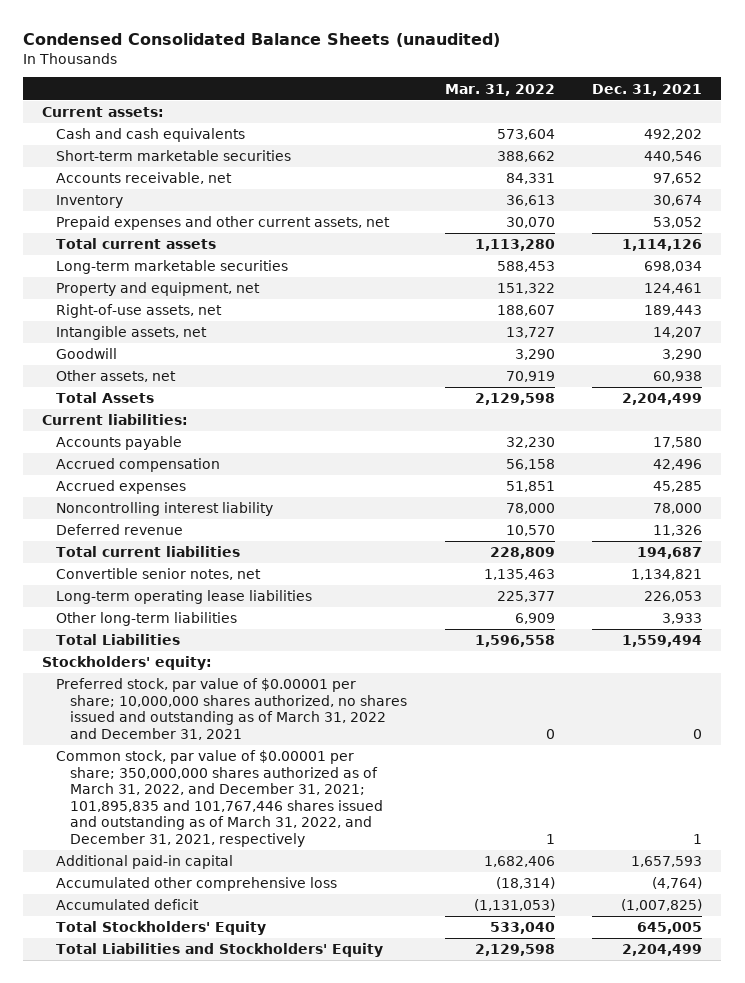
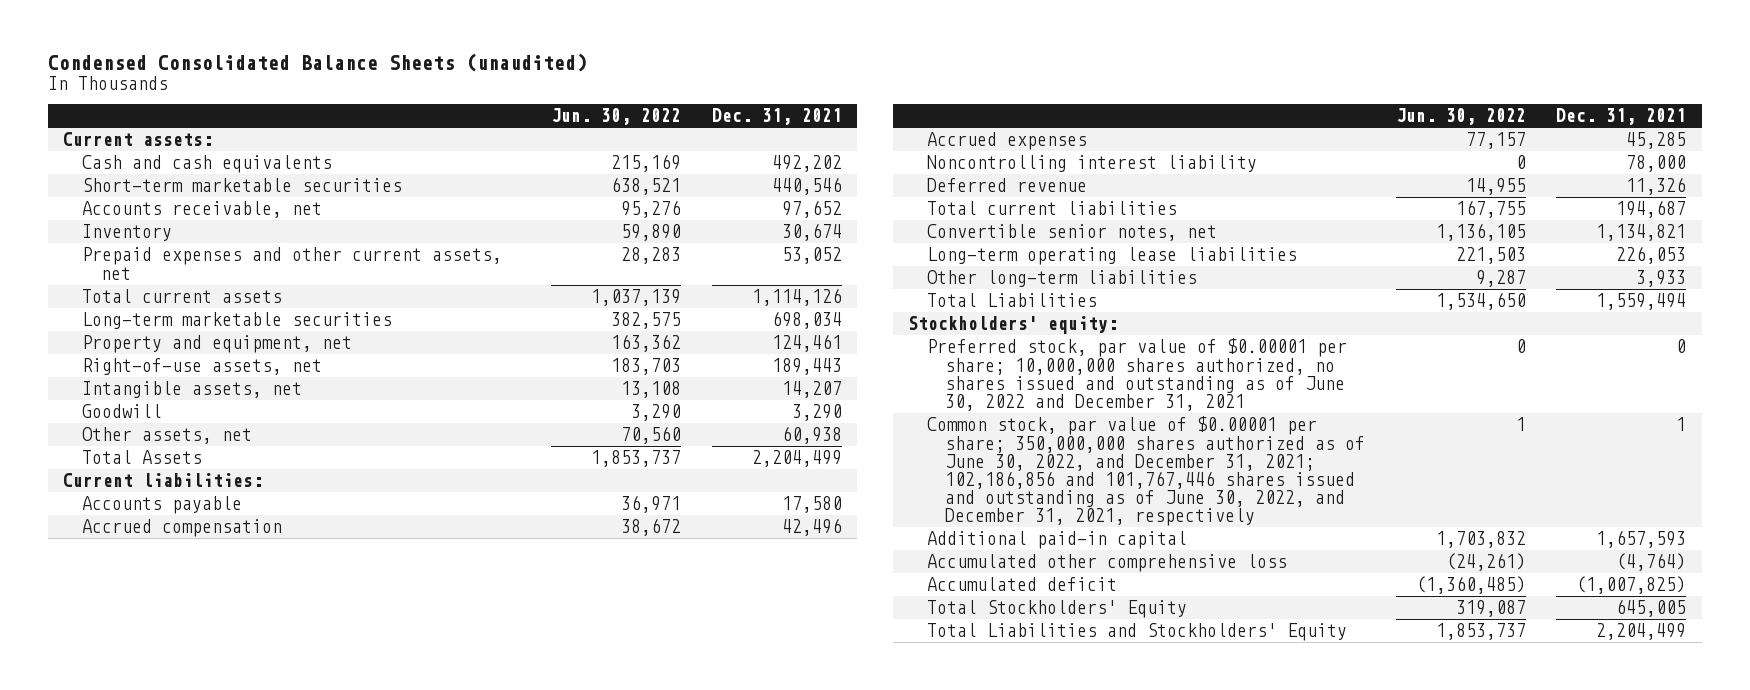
[444,83,555,96] Mar. 31, 2022 -> none
none -> [551,108,682,126] Jun. 30, 2022
[56,678,408,740] Preferred stock, par value of $0.00001 per share; 10,000,000 shares authorized, no shares issued and outstanding as of March 31, 2022 and December 31, 2021 -> [926,338,1347,411] Preferred stock, par value of $0.00001 per share; 10,000,000 shares authorized, no shares issued and outstanding as of June 30, 2022 and December 31, 2021
[56,750,384,847] Common stock, par value of $0.00001 per share; 350,000,000 shares authorized as of March 31, 2022, and December 31, 2021; 101,895,835 and 101,767,446 shares issued and outstanding as of March 31, 2022, and December 31, 2021, respectively -> [926,416,1366,527] Common stock, par value of $0.00001 per share; 350,000,000 shares authorized as of June 30, 2022, and December 31, 2021; 102,186,856 and 101,767,446 shares issued and outstanding as of June 30, 2022, and December 31, 2021, respectively

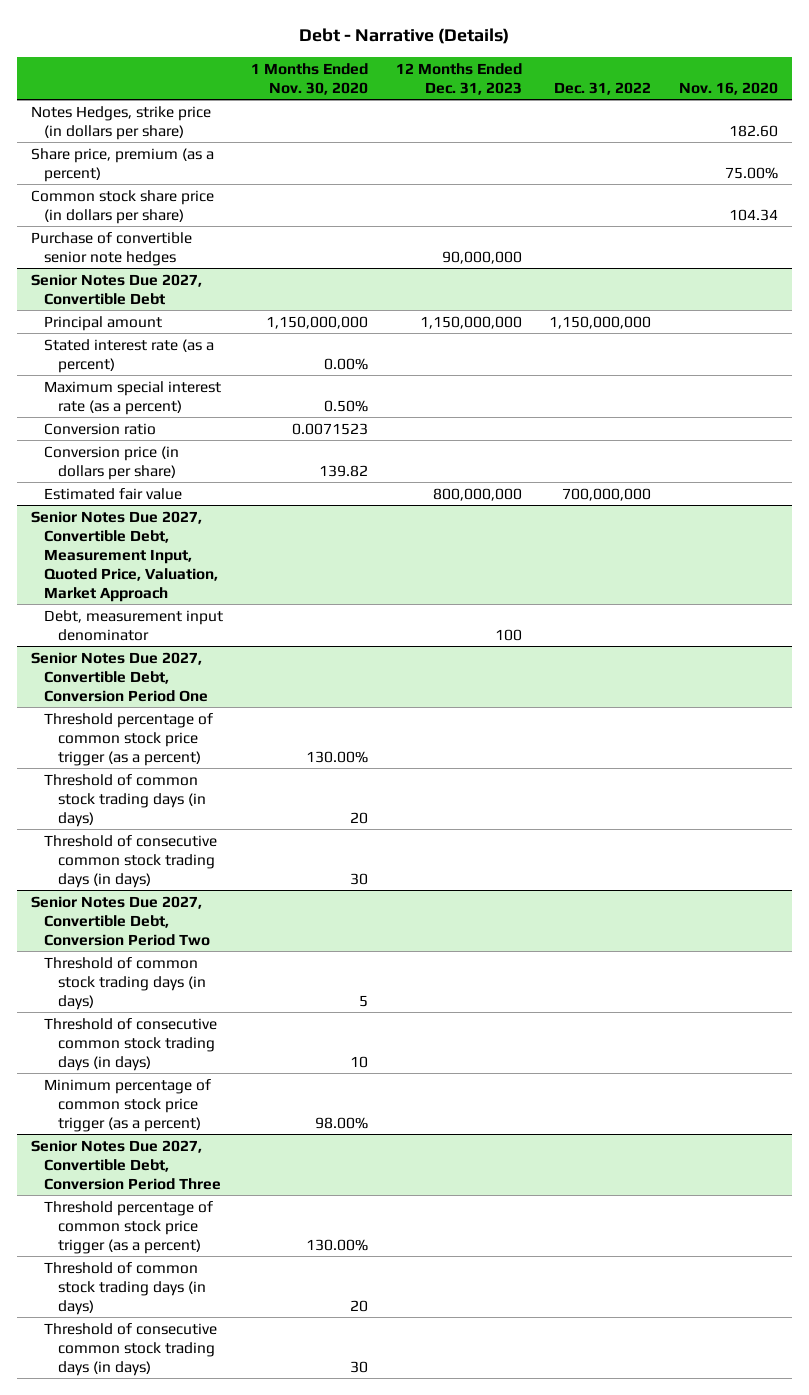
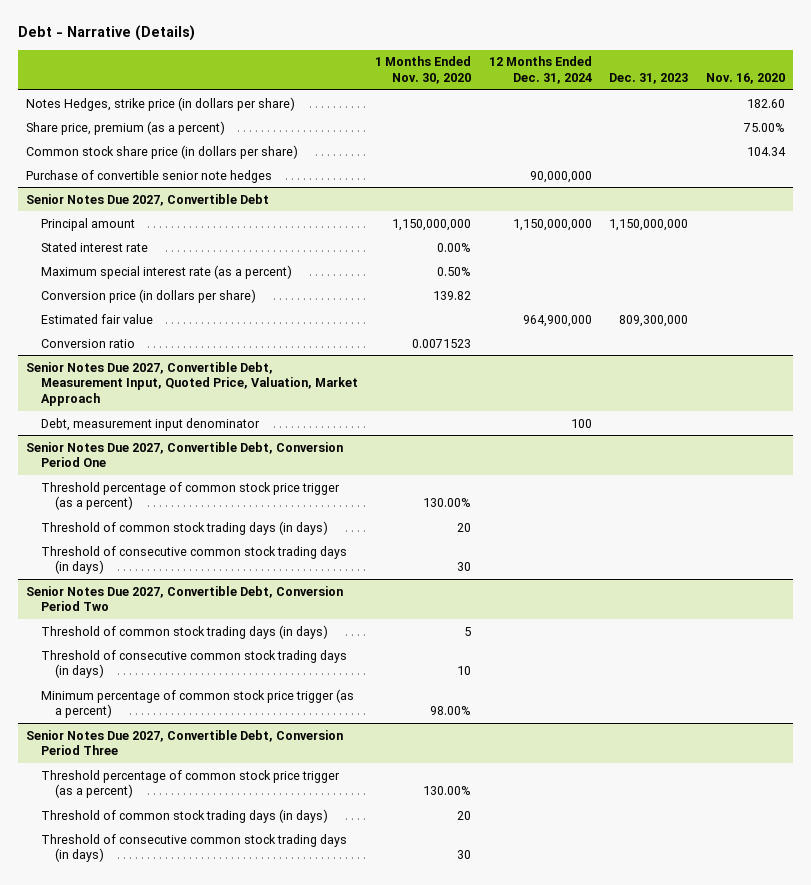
[395,62,522,95] 12 Months Ended Dec. 31, 2023 -> none
[554,81,652,95] Dec. 31, 2022 -> none
none -> [488,56,592,84] 12 Months Ended Dec. 31, 2024
none -> [609,72,689,84] Dec. 31, 2023
[44,338,215,373] Stated interest rate (as a percent) -> [40,241,148,252] Stated interest rate
[44,422,157,435] Conversion ratio -> [40,338,135,348] Conversion ratio

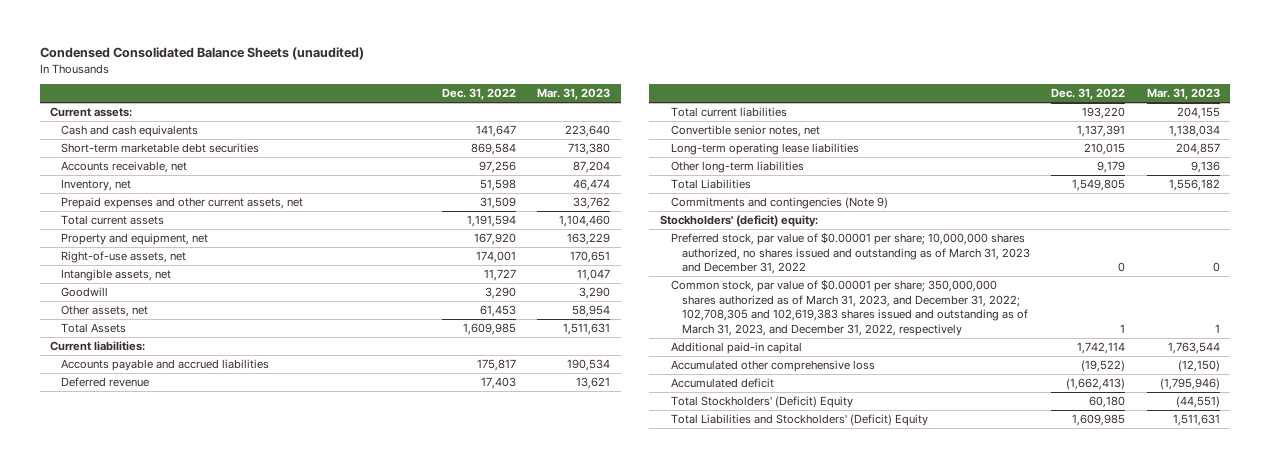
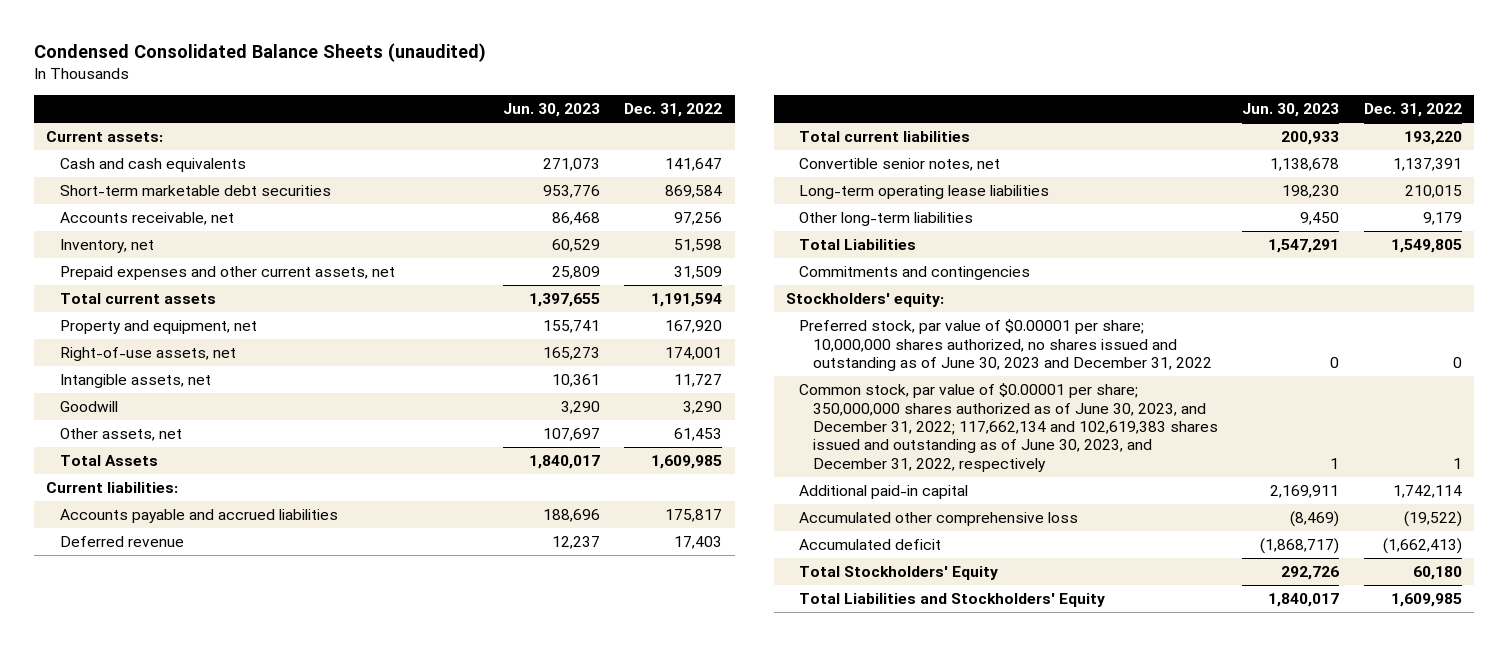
[536,88,610,101] Mar. 31, 2023 -> none
none -> [502,103,600,118] Jun. 30, 2023
[671,196,889,209] Commitments and contingencies (Note 9) -> [799,266,1031,281] Commitments and contingencies
[659,214,818,227] Stockholders' (deficit) equity: -> [785,293,944,308] Stockholders' equity:
[671,231,1031,275] Preferred stock, par value of $0.00001 per share; 10,000,000 shares authorized, no shares issued and outstanding as of March 31, 2023 and December 31, 2022 -> [799,319,1212,371] Preferred stock, par value of $0.00001 per share; 10,000,000 shares authorized, no shares issued and outstanding as of June 30, 2023 and December 31, 2022
[671,278,1029,336] Common stock, par value of $0.00001 per share; 350,000,000 shares authorized as of March 31, 2023, and December 31, 2022; 102,708,305 and 102,619,383 shares issued and outstanding as of March 31, 2023, and December 31, 2022, respectively -> [799,383,1218,472] Common stock, par value of $0.00001 per share; 350,000,000 shares authorized as of June 30, 2023, and December 31, 2022; 117,662,134 and 102,619,383 shares issued and outstanding as of June 30, 2023, and December 31, 2022, respectively
[671,395,854,408] Total Stockholders' (Deficit) Equity -> [799,566,999,581] Total Stockholders' Equity
[671,413,929,426] Total Liabilities and Stockholders' (Deficit) Equity -> [799,593,1106,608] Total Liabilities and Stockholders' Equity

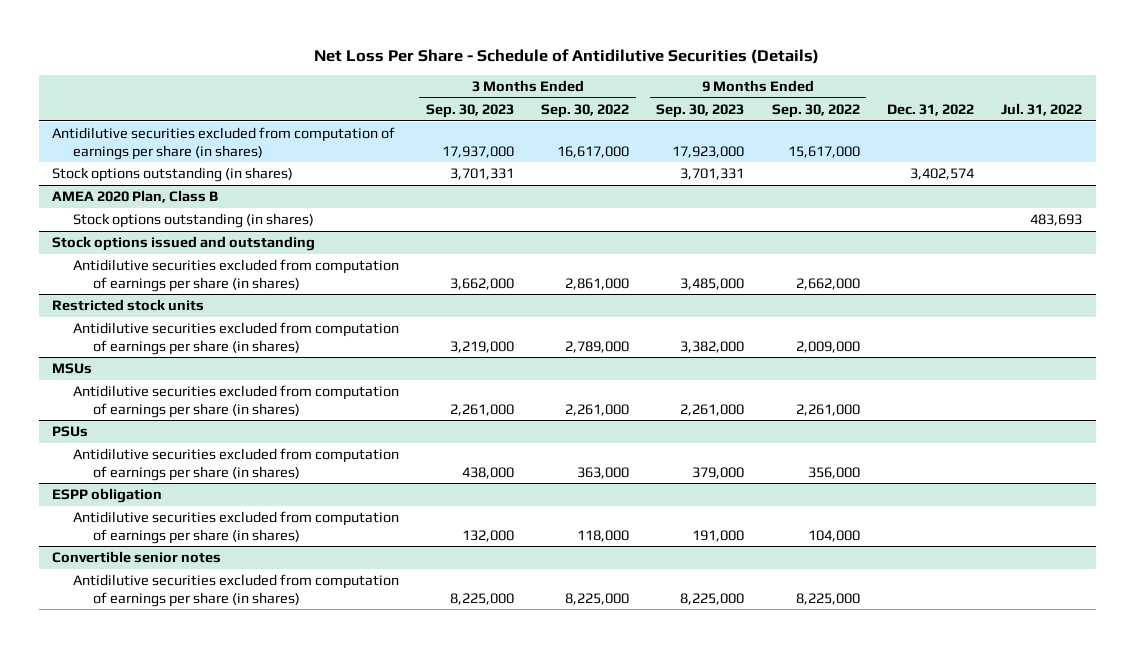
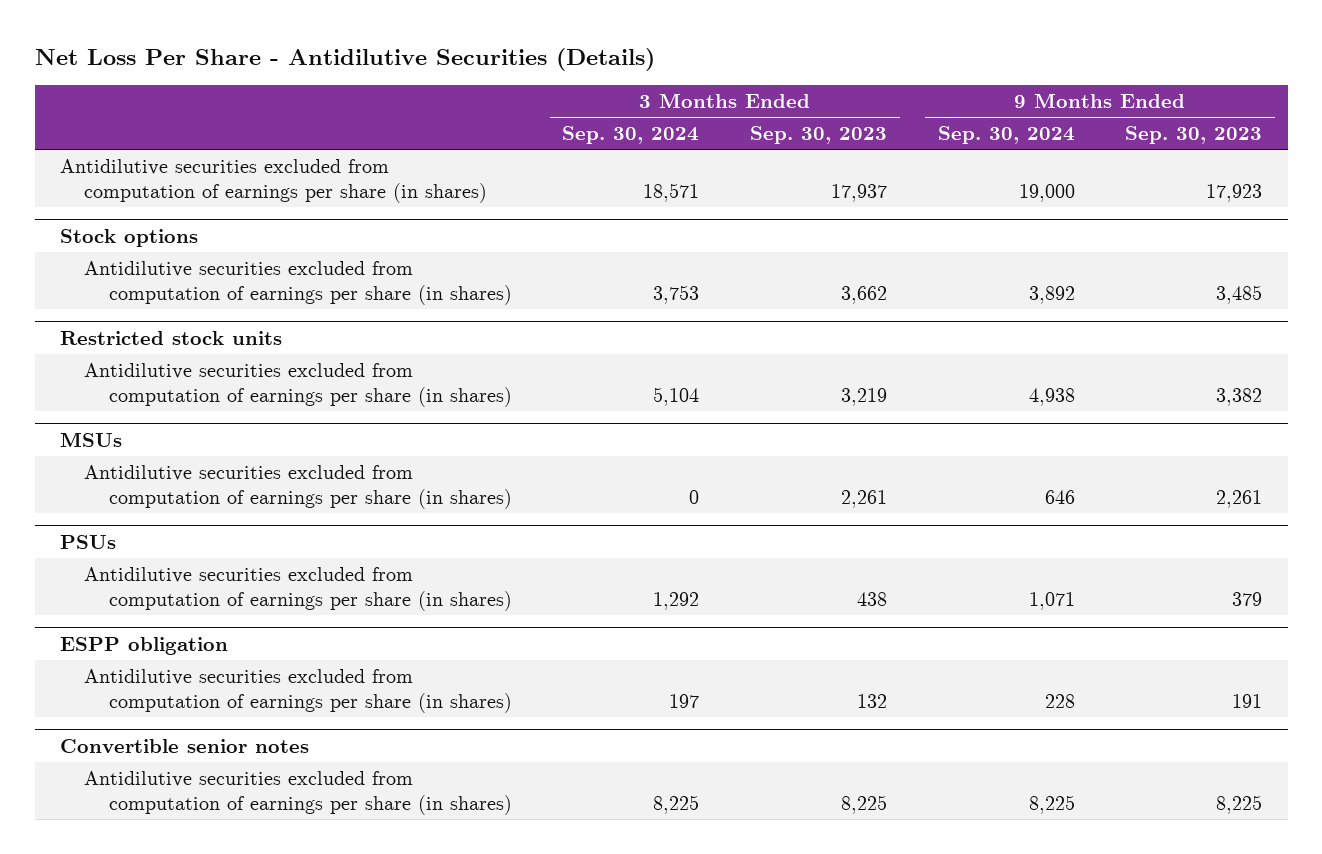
[314,48,820,64] Net Loss Per Share - Schedule of Antidilutive Securities (Details) -> [34,48,655,72] Net Loss Per Share - Antidilutive Securities (Details)
[541,103,630,118] Sep. 30, 2022 -> none
[771,103,860,118] Sep. 30, 2022 -> none
[886,103,974,116] Dec. 31, 2022 -> none
[1001,102,1083,116] Jul. 31, 2022 -> none
none -> [562,125,700,144] Sep. 30, 2024
none -> [937,125,1075,144] Sep. 30, 2024
[52,166,294,182] Stock options outstanding (in shares) -> none
[52,189,219,203] AMEA 2020 Plan, Class B -> none
[72,212,314,228] Stock options outstanding (in shares) -> none
[441,145,514,158] 17,937,000 -> [830,184,887,203] 17,937
[672,145,745,158] 17,923,000 -> [1206,184,1263,203] 17,923
[52,235,316,251] Stock options issued and outstanding -> [60,228,199,247] Stock options
[449,277,514,290] 3,662,000 -> [840,286,887,305] 3,662
[680,277,745,290] 3,485,000 -> [1216,285,1263,305] 3,485
[449,340,514,353] 3,219,000 -> [840,388,887,407] 3,219
[680,340,745,353] 3,382,000 -> [1216,388,1263,407] 3,382
[449,403,514,416] 2,261,000 -> [840,490,887,509] 2,261
[680,403,745,416] 2,261,000 -> [1216,490,1263,509] 2,261
[461,466,514,479] 438,000 -> [856,592,887,607] 438
[692,466,745,479] 379,000 -> [1232,592,1263,607] 379
[461,529,514,542] 132,000 -> [856,694,887,709] 132
[692,529,745,542] 191,000 -> [1232,694,1263,709] 191
[449,592,514,605] 8,225,000 -> [840,795,887,815] 8,225
[680,592,745,605] 8,225,000 -> [1216,795,1263,815] 8,225

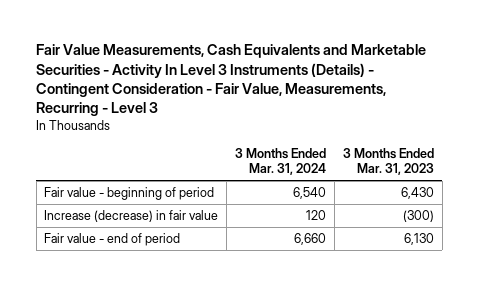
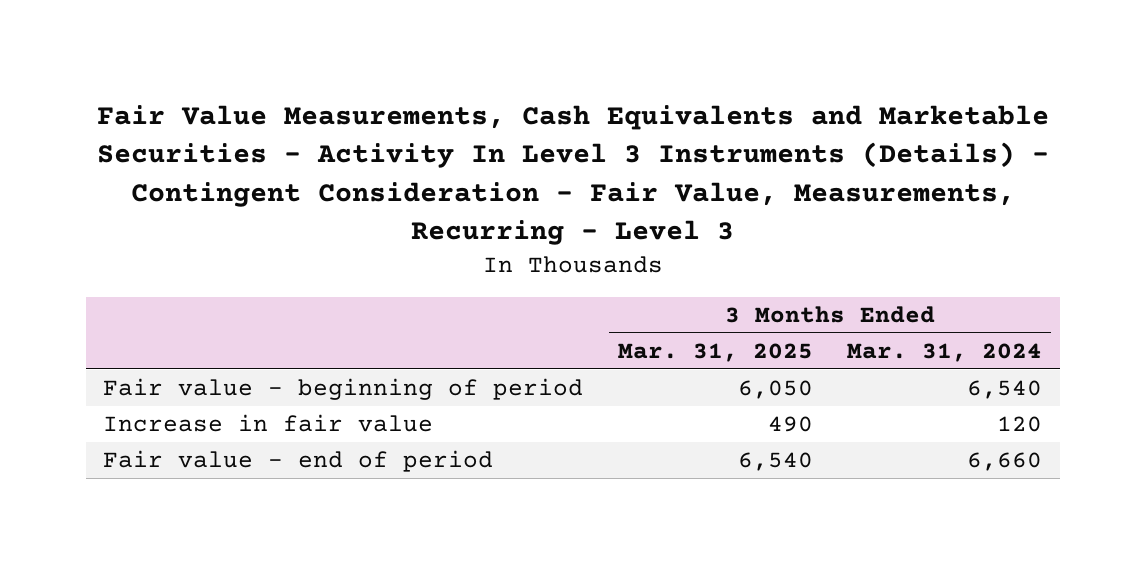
[342,148,434,176] 3 Months Ended Mar. 31, 2023 -> none
none -> [617,342,813,362] Mar. 31, 2025
[44,209,219,222] Increase (decrease) in fair value -> [102,414,433,433] Increase in fair value

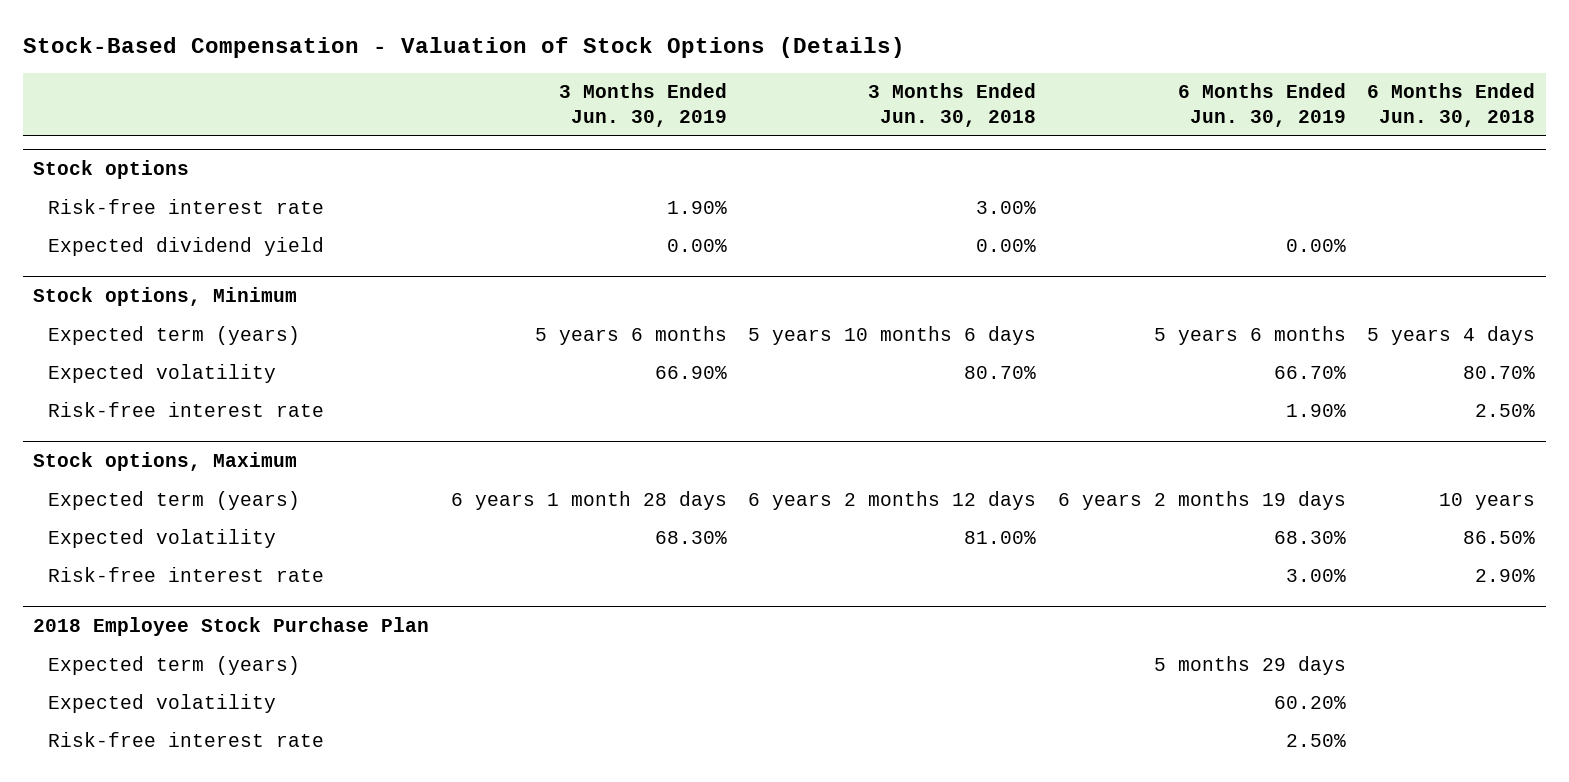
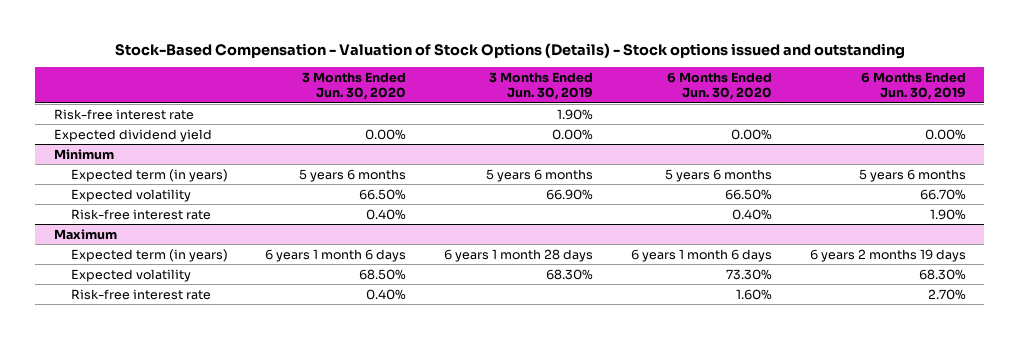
[22,37,905,59] Stock-Based Compensation - Valuation of Stock Options (Details) -> [114,42,905,59] Stock-Based Compensation - Valuation of Stock Options (Details) - Stock options issued and outstanding
[868,83,1037,127] 3 Months Ended Jun. 30, 2018 -> none
[1367,83,1536,127] 6 Months Ended Jun. 30, 2018 -> none
none -> [302,71,407,101] 3 Months Ended Jun. 30, 2020
none -> [666,71,772,101] 6 Months Ended Jun. 30, 2020
[33,160,190,180] Stock options -> none
[33,287,298,307] Stock options, Minimum -> none
none -> [53,148,114,160] Minimum
[48,325,301,345] Expected term (years) -> [70,168,228,182] Expected term (in years)
[33,452,298,472] Stock options, Maximum -> none
none -> [53,228,117,240] Maximum
[48,490,301,510] Expected term (years) -> [70,248,228,262] Expected term (in years)
[33,617,430,637] 2018 Employee Stock Purchase Plan -> none
[48,655,301,675] Expected term (years) -> none
[48,693,277,713] Expected volatility -> none
[48,731,325,747] Risk-free interest rate -> none
[1285,568,1346,582] 3.00% -> [927,288,966,300] 2.70%

